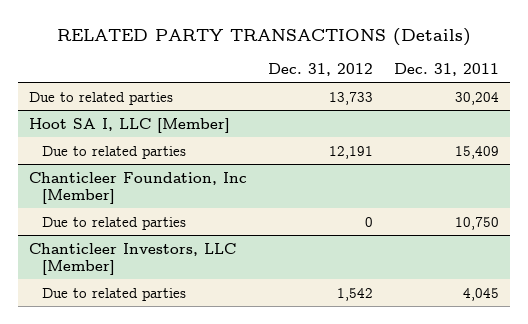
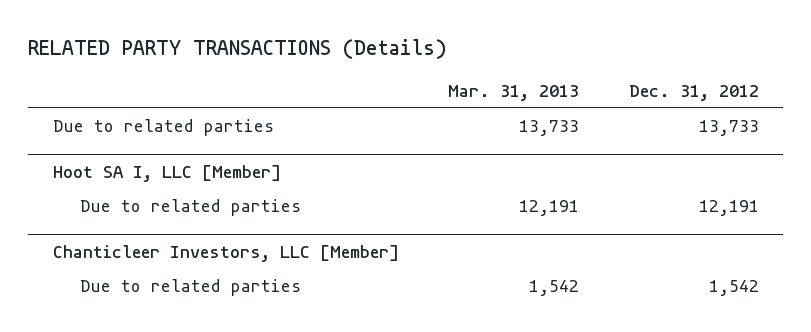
[394,62,500,76] Dec. 31, 2011 -> none
none -> [448,84,580,101] Mar. 31, 2013
[28,171,247,204] Chanticleer Foundation, Inc [Member] -> none
[41,216,186,230] Due to related parties -> none

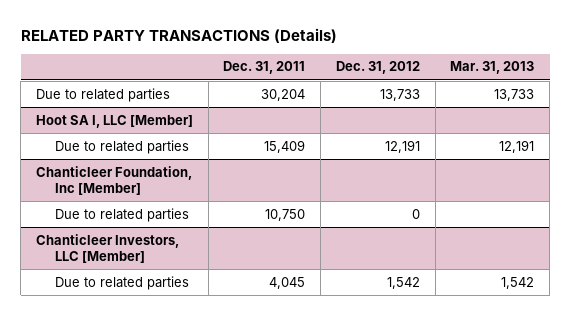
none -> [223,61,306,75] Dec. 31, 2011
none -> [36,165,193,195] Chanticleer Foundation, Inc [Member]
none -> [55,207,190,222] Due to related parties

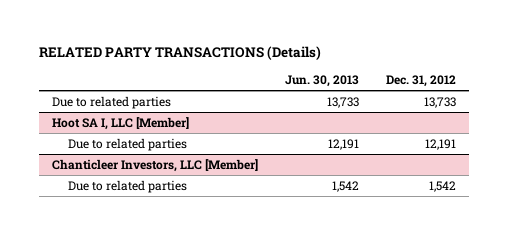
[223,61,306,75] Dec. 31, 2011 -> none
[450,61,535,75] Mar. 31, 2013 -> none
none -> [285,75,360,88] Jun. 30, 2013
[36,165,193,195] Chanticleer Foundation, Inc [Member] -> none
[55,207,190,222] Due to related parties -> none

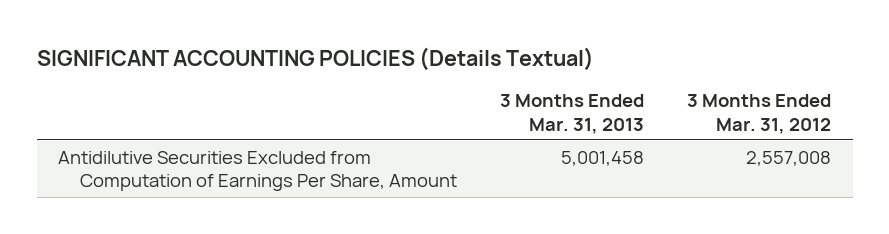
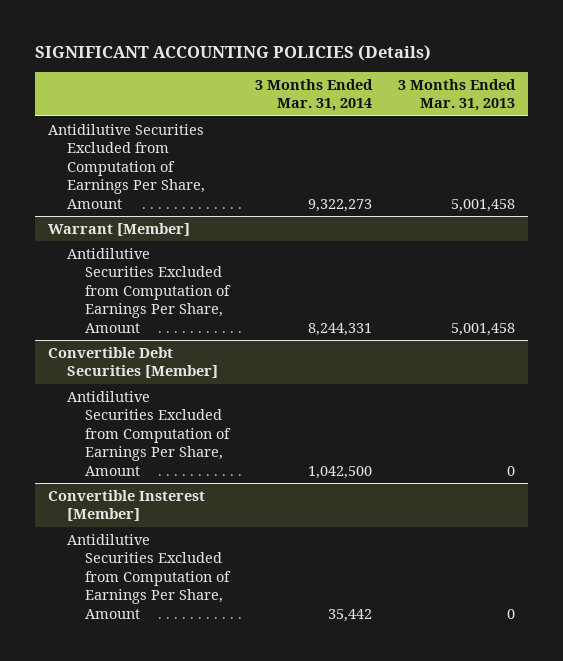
[36,46,594,71] SIGNIFICANT ACCOUNTING POLICIES (Details Textual) -> [35,44,432,61] SIGNIFICANT ACCOUNTING POLICIES (Details)
[687,94,832,134] 3 Months Ended Mar. 31, 2012 -> none
none -> [255,78,374,112] 3 Months Ended Mar. 31, 2014
none -> [48,222,191,236] Warrant [Member]
none -> [66,247,232,333] Antidilutive Securities Excluded from Computation of Earnings Per Share, Amount
none -> [48,346,218,379] Convertible Debt Securities [Member]
none -> [66,390,232,476] Antidilutive Securities Excluded from Computation of Earnings Per Share, Amount
none -> [48,489,206,522] Convertible Insterest [Member]
none -> [66,533,232,619] Antidilutive Securities Excluded from Computation of Earnings Per Share, Amount

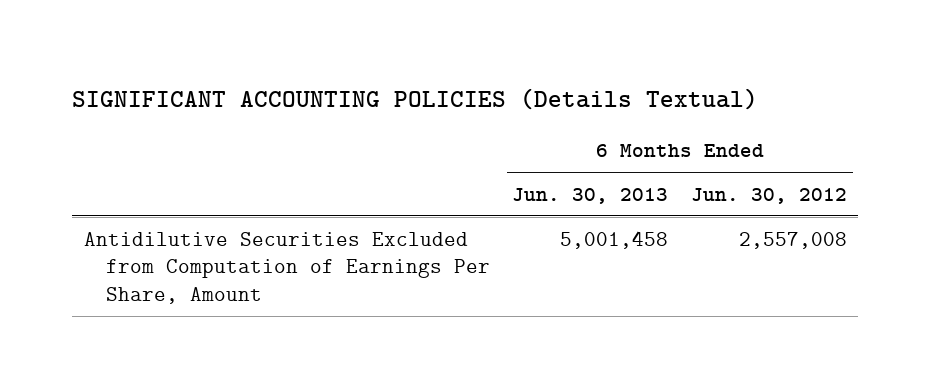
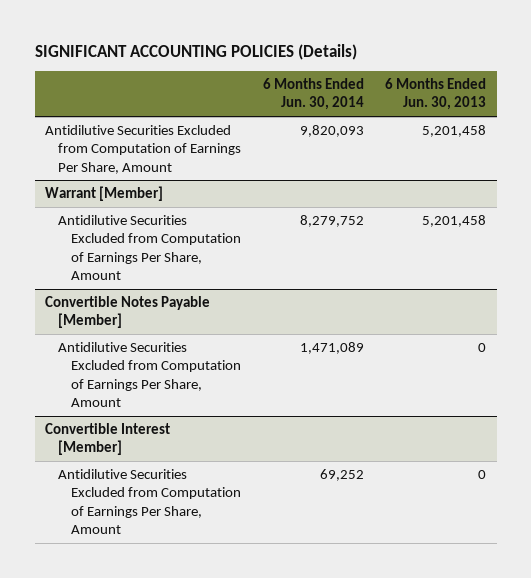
[72,87,759,110] SIGNIFICANT ACCOUNTING POLICIES (Details Textual) -> [34,43,357,60] SIGNIFICANT ACCOUNTING POLICIES (Details)
[690,187,847,204] Jun. 30, 2012 -> none
none -> [262,78,364,111] 6 Months Ended Jun. 30, 2014
[560,230,669,249] 5,001,458 -> [422,124,487,137] 5,201,458
none -> [45,185,164,201] Warrant [Member]
none -> [58,214,241,280] Antidilutive Securities Excluded from Computation of Earnings Per Share, Amount
none -> [45,295,211,329] Convertible Notes Payable [Member]
none -> [58,341,241,407] Antidilutive Securities Excluded from Computation of Earnings Per Share, Amount
none -> [45,422,171,456] Convertible Interest [Member]
none -> [58,468,241,534] Antidilutive Securities Excluded from Computation of Earnings Per Share, Amount

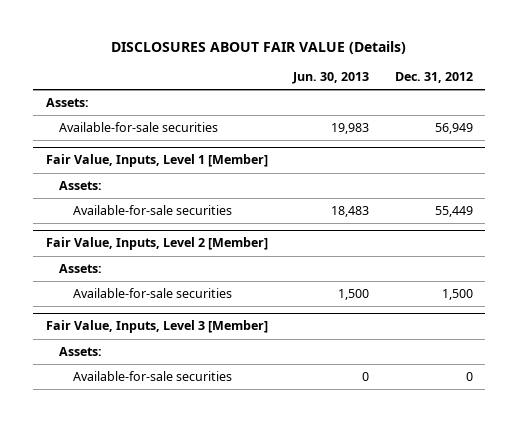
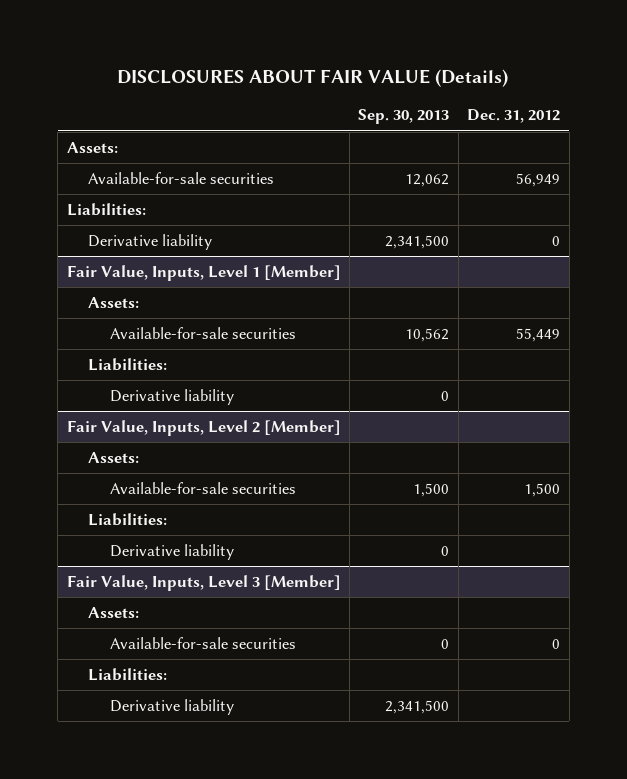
[292,72,370,85] Jun. 30, 2013 -> none
none -> [358,109,450,125] Sep. 30, 2013
none -> [66,202,146,216] Liabilities:
none -> [88,233,213,250] Derivative liability
none -> [88,357,168,371] Liabilities:
none -> [109,388,234,405] Derivative liability
none -> [88,512,168,526] Liabilities:
none -> [109,543,234,560] Derivative liability
none -> [88,667,168,681] Liabilities:
none -> [109,698,234,715] Derivative liability

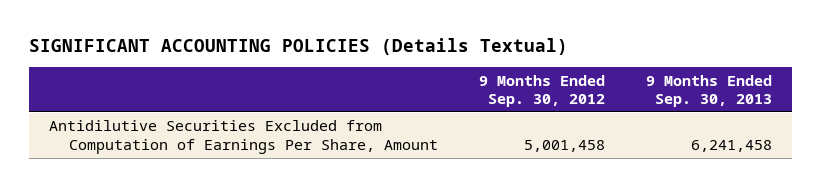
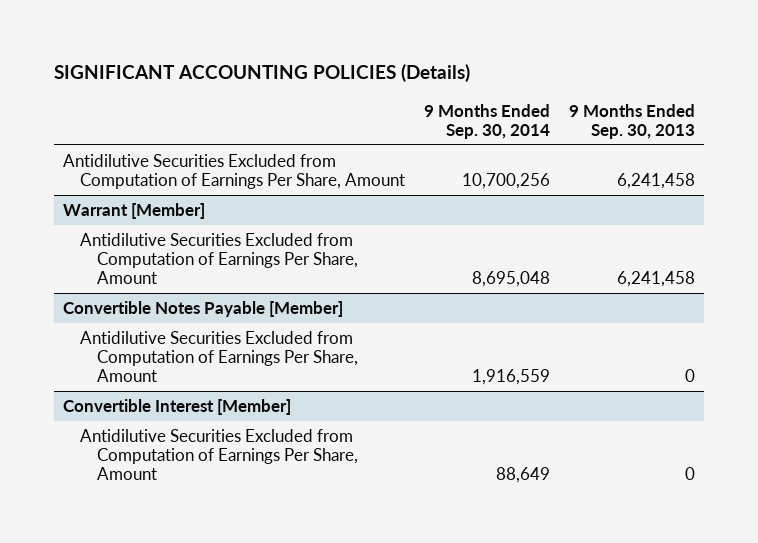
[28,38,568,56] SIGNIFICANT ACCOUNTING POLICIES (Details Textual) -> [53,64,470,83] SIGNIFICANT ACCOUNTING POLICIES (Details)
[478,74,605,108] 9 Months Ended Sep. 30, 2012 -> none
none -> [423,103,550,139] 9 Months Ended Sep. 30, 2014
none -> [63,202,206,219] Warrant [Member]
none -> [79,232,358,285] Antidilutive Securities Excluded from Computation of Earnings Per Share, Amount
none -> [63,300,344,317] Convertible Notes Payable [Member]
none -> [79,330,358,383] Antidilutive Securities Excluded from Computation of Earnings Per Share, Amount
none -> [63,398,292,415] Convertible Interest [Member]
none -> [79,428,358,481] Antidilutive Securities Excluded from Computation of Earnings Per Share, Amount

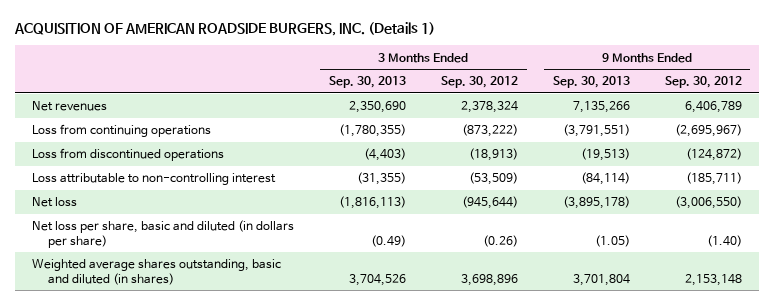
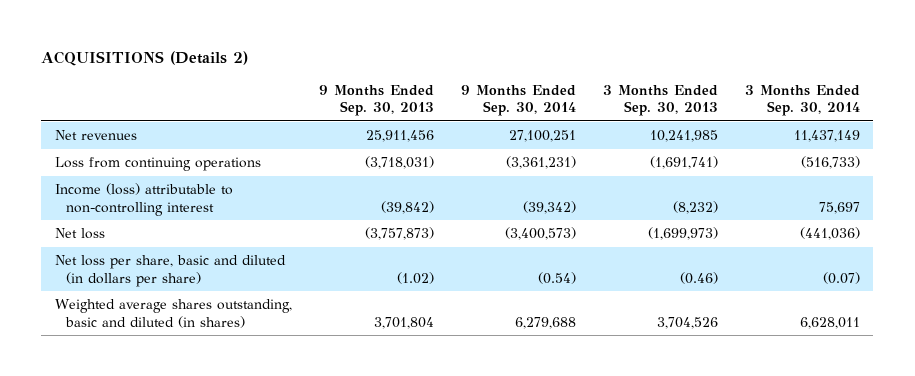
[13,22,435,37] ACQUISITION OF AMERICAN ROADSIDE BURGERS, INC. (Details 1) -> [41,50,249,66] ACQUISITIONS (Details 2)
[440,76,518,89] Sep. 30, 2012 -> none
[664,76,742,89] Sep. 30, 2012 -> none
none -> [460,84,576,117] 9 Months Ended Sep. 30, 2014
none -> [744,84,860,117] 3 Months Ended Sep. 30, 2014
[32,148,225,162] Loss from discontinued operations -> none
[348,101,406,114] 2,350,690 -> [649,130,718,143] 10,241,985
[572,101,630,114] 7,135,266 -> [365,130,434,143] 25,911,456
[338,124,406,138] (1,780,355) -> [649,156,718,170] (1,691,741)
[562,124,630,138] (3,791,551) -> [364,156,434,170] (3,718,031)
[32,173,277,186] Loss attributable to non-controlling interest -> [54,183,233,216] Income (loss) attributable to non-controlling interest
[356,172,406,186] (31,355) -> [672,200,718,214] (8,232)
[580,172,630,186] (84,114) -> [380,200,434,214] (39,842)
[338,196,406,210] (1,816,113) -> [647,227,718,241] (1,699,973)
[562,196,630,210] (3,895,178) -> [364,227,434,241] (3,757,873)
[370,234,406,247] (0.49) -> [679,271,718,284] (0.46)
[594,234,630,247] (1.05) -> [396,271,434,284] (1.02)

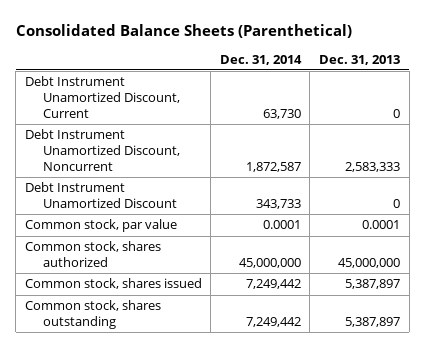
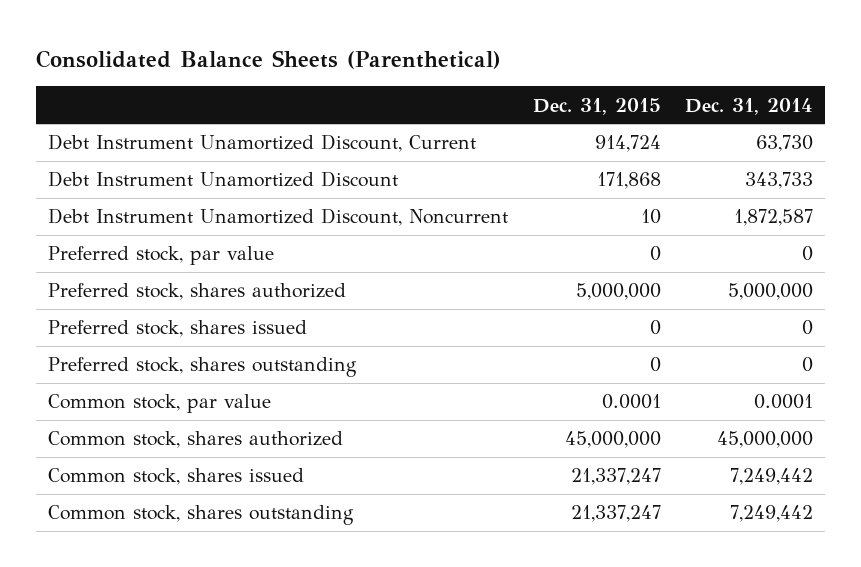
[319,54,401,65] Dec. 31, 2013 -> none
none -> [532,97,661,115] Dec. 31, 2015
[24,129,180,171] Debt Instrument Unamortized Discount, Noncurrent -> [48,208,509,227] Debt Instrument Unamortized Discount, Noncurrent
none -> [48,246,275,266] Preferred stock, par value
none -> [48,283,347,301] Preferred stock, shares authorized
none -> [48,320,308,338] Preferred stock, shares issued
none -> [48,357,358,378] Preferred stock, shares outstanding

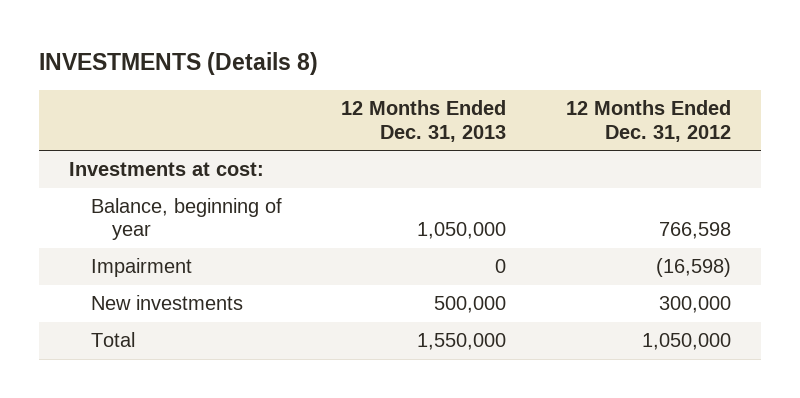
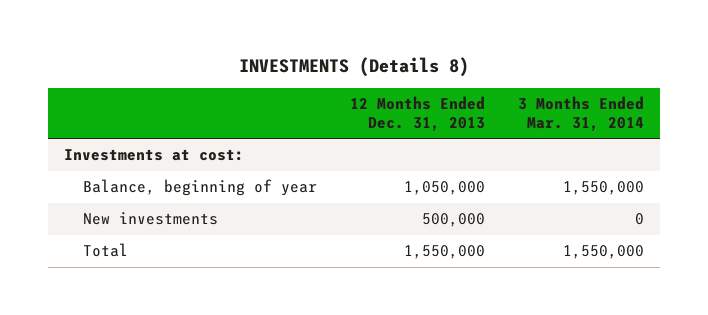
[566,100,732,142] 12 Months Ended Dec. 31, 2012 -> none
none -> [517,96,644,132] 3 Months Ended Mar. 31, 2014
[90,258,192,278] Impairment -> none

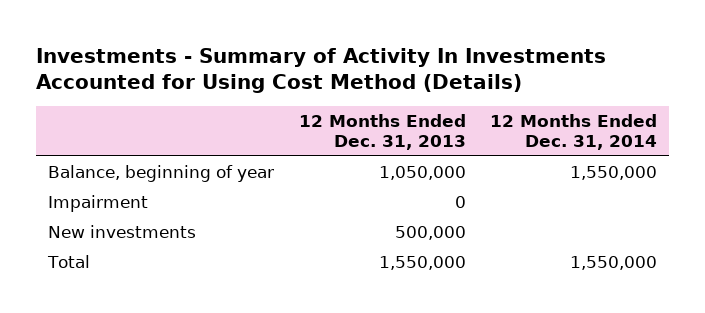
[238,57,469,78] INVESTMENTS (Details 8) -> [36,47,607,93] Investments - Summary of Activity In Investments Accounted for Using Cost Method (Details)
[517,96,644,132] 3 Months Ended Mar. 31, 2014 -> none
none -> [489,114,657,150] 12 Months Ended Dec. 31, 2014
[64,149,245,162] Investments at cost: -> none
none -> [48,195,149,213] Impairment

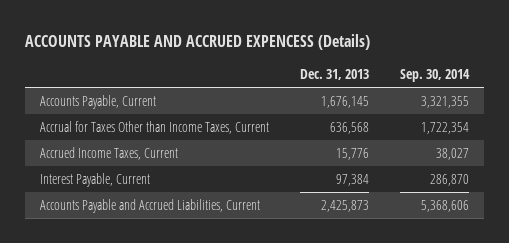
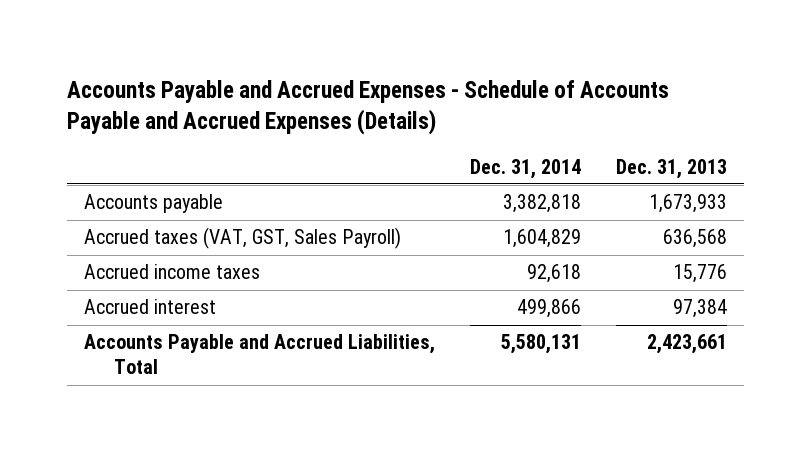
[25,33,371,50] ACCOUNTS PAYABLE AND ACCRUED EXPENCESS (Details) -> [66,79,669,136] Accounts Payable and Accrued Expenses - Schedule of Accounts Payable and Accrued Expenses (Details)
[399,68,470,82] Sep. 30, 2014 -> none
none -> [469,158,581,179] Dec. 31, 2014
[40,95,157,110] Accounts Payable, Current -> [84,194,224,214] Accounts payable
[321,96,370,109] 1,676,145 -> [648,194,727,214] 1,673,933
[40,121,270,135] Accrual for Taxes Other than Income Taxes, Current -> [84,227,402,250] Accrued taxes (VAT, GST, Sales Payroll)
[40,147,179,161] Accrued Income Taxes, Current -> [84,264,261,280] Accrued income taxes
[40,173,151,188] Interest Payable, Current -> [84,299,217,315] Accrued interest
[40,199,261,214] Accounts Payable and Accrued Liabilities, Current -> [84,334,436,375] Accounts Payable and Accrued Liabilities, Total
[321,200,370,213] 2,425,873 -> [646,334,727,355] 2,423,661

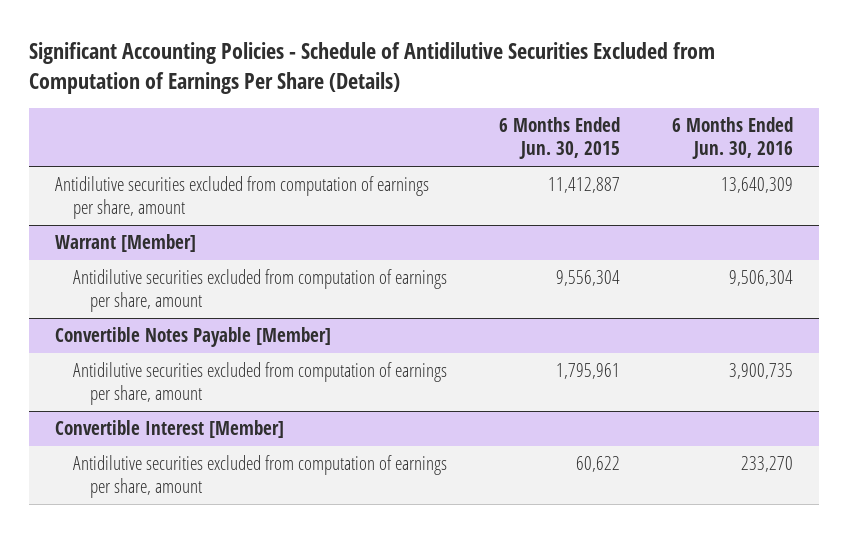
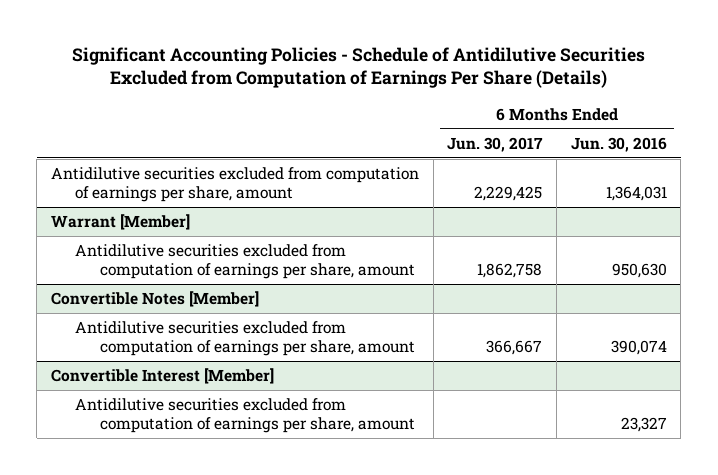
[498,117,620,160] 6 Months Ended Jun. 30, 2015 -> none
none -> [447,136,544,152] Jun. 30, 2017
[720,177,793,194] 13,640,309 -> [605,186,667,202] 1,364,031
[728,270,793,287] 9,506,304 -> [611,263,667,279] 950,630
[55,327,332,348] Convertible Notes Payable [Member] -> [50,290,259,307] Convertible Notes [Member]
[728,363,793,380] 3,900,735 -> [610,340,667,356] 390,074
[740,456,793,473] 233,270 -> [620,417,667,433] 23,327

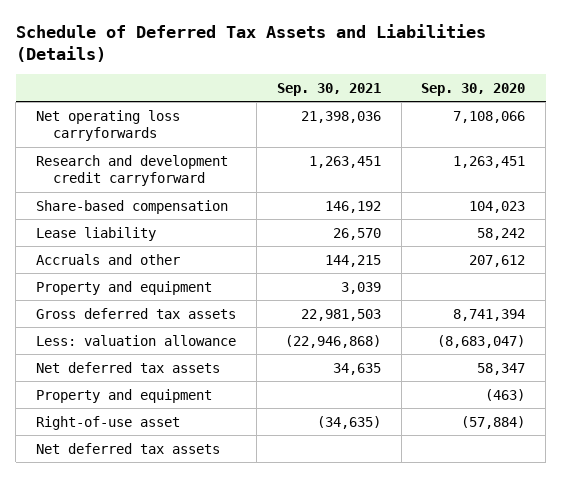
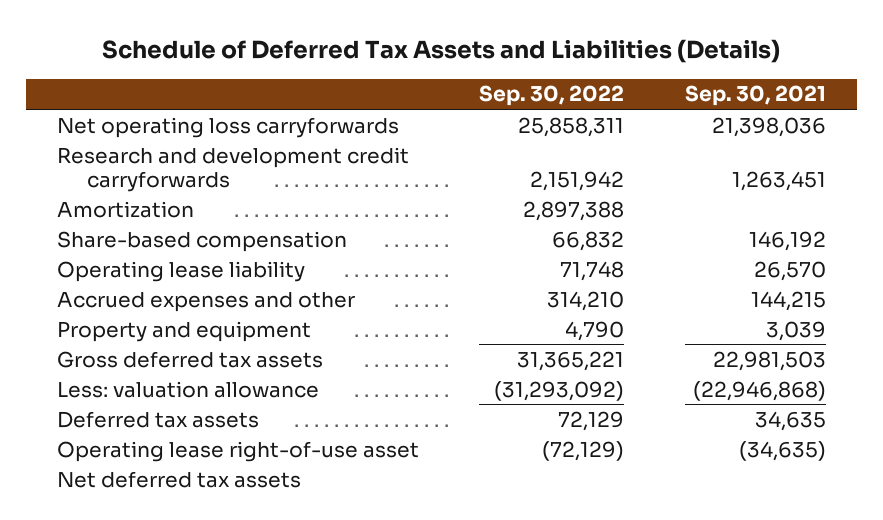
[421,82,526,96] Sep. 30, 2020 -> none
none -> [479,85,625,107] Sep. 30, 2022
[35,154,228,187] Research and development credit carryforward -> [56,146,409,192] Research and development credit carryforwards
none -> [56,200,194,218] Amortization
[35,226,156,241] Lease liability -> [56,260,305,282] Operating lease liability
[35,253,180,265] Accruals and other -> [56,291,355,312] Accrued expenses and other
[35,388,212,403] Property and equipment -> none
[35,361,220,373] Net deferred tax assets -> [56,410,259,428] Deferred tax assets
[35,415,180,430] Right-of-use asset -> [56,440,419,462] Operating lease right-of-use asset

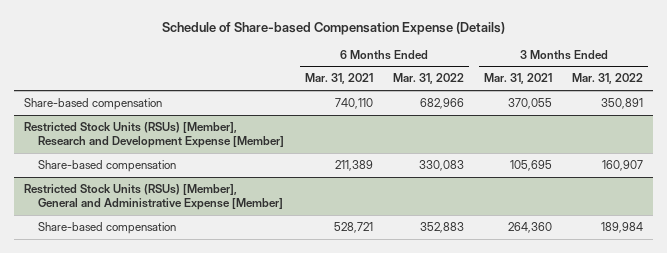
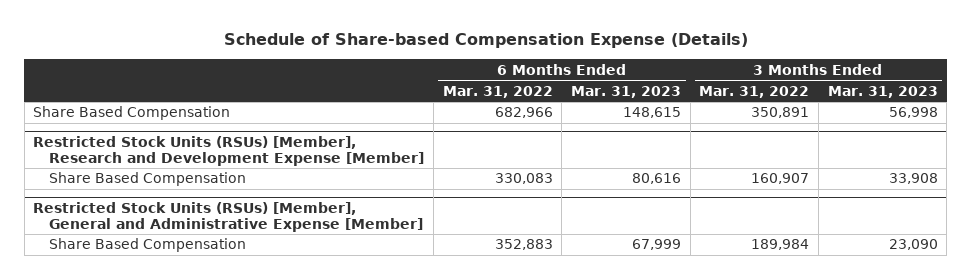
[304,73,373,85] Mar. 31, 2021 -> none
[483,73,552,85] Mar. 31, 2021 -> none
none -> [570,85,681,98] Mar. 31, 2023
none -> [827,85,938,98] Mar. 31, 2023
[24,97,163,110] Share-based compensation -> [33,106,231,121] Share Based Compensation
[38,159,177,172] Share-based compensation -> [49,172,247,187] Share Based Compensation
[38,221,177,234] Share-based compensation -> [49,238,247,253] Share Based Compensation

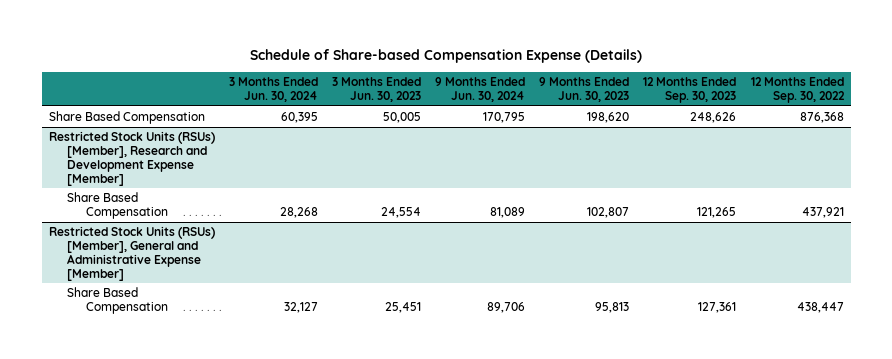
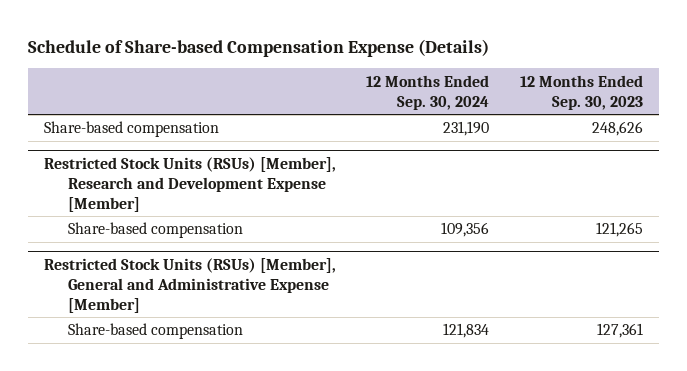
[228,77,318,103] 3 Months Ended Jun. 30, 2024 -> none
[331,77,421,103] 3 Months Ended Jun. 30, 2023 -> none
[435,77,526,103] 9 Months Ended Jun. 30, 2024 -> none
[539,77,630,103] 9 Months Ended Jun. 30, 2023 -> none
[750,77,845,104] 12 Months Ended Sep. 30, 2022 -> none
none -> [366,74,490,110] 12 Months Ended Sep. 30, 2024
[48,111,205,125] Share Based Compensation -> [43,121,219,138] Share-based compensation
[67,192,169,220] Share Based Compensation -> [67,222,243,239] Share-based compensation
[67,287,169,315] Share Based Compensation -> [67,323,243,340] Share-based compensation

